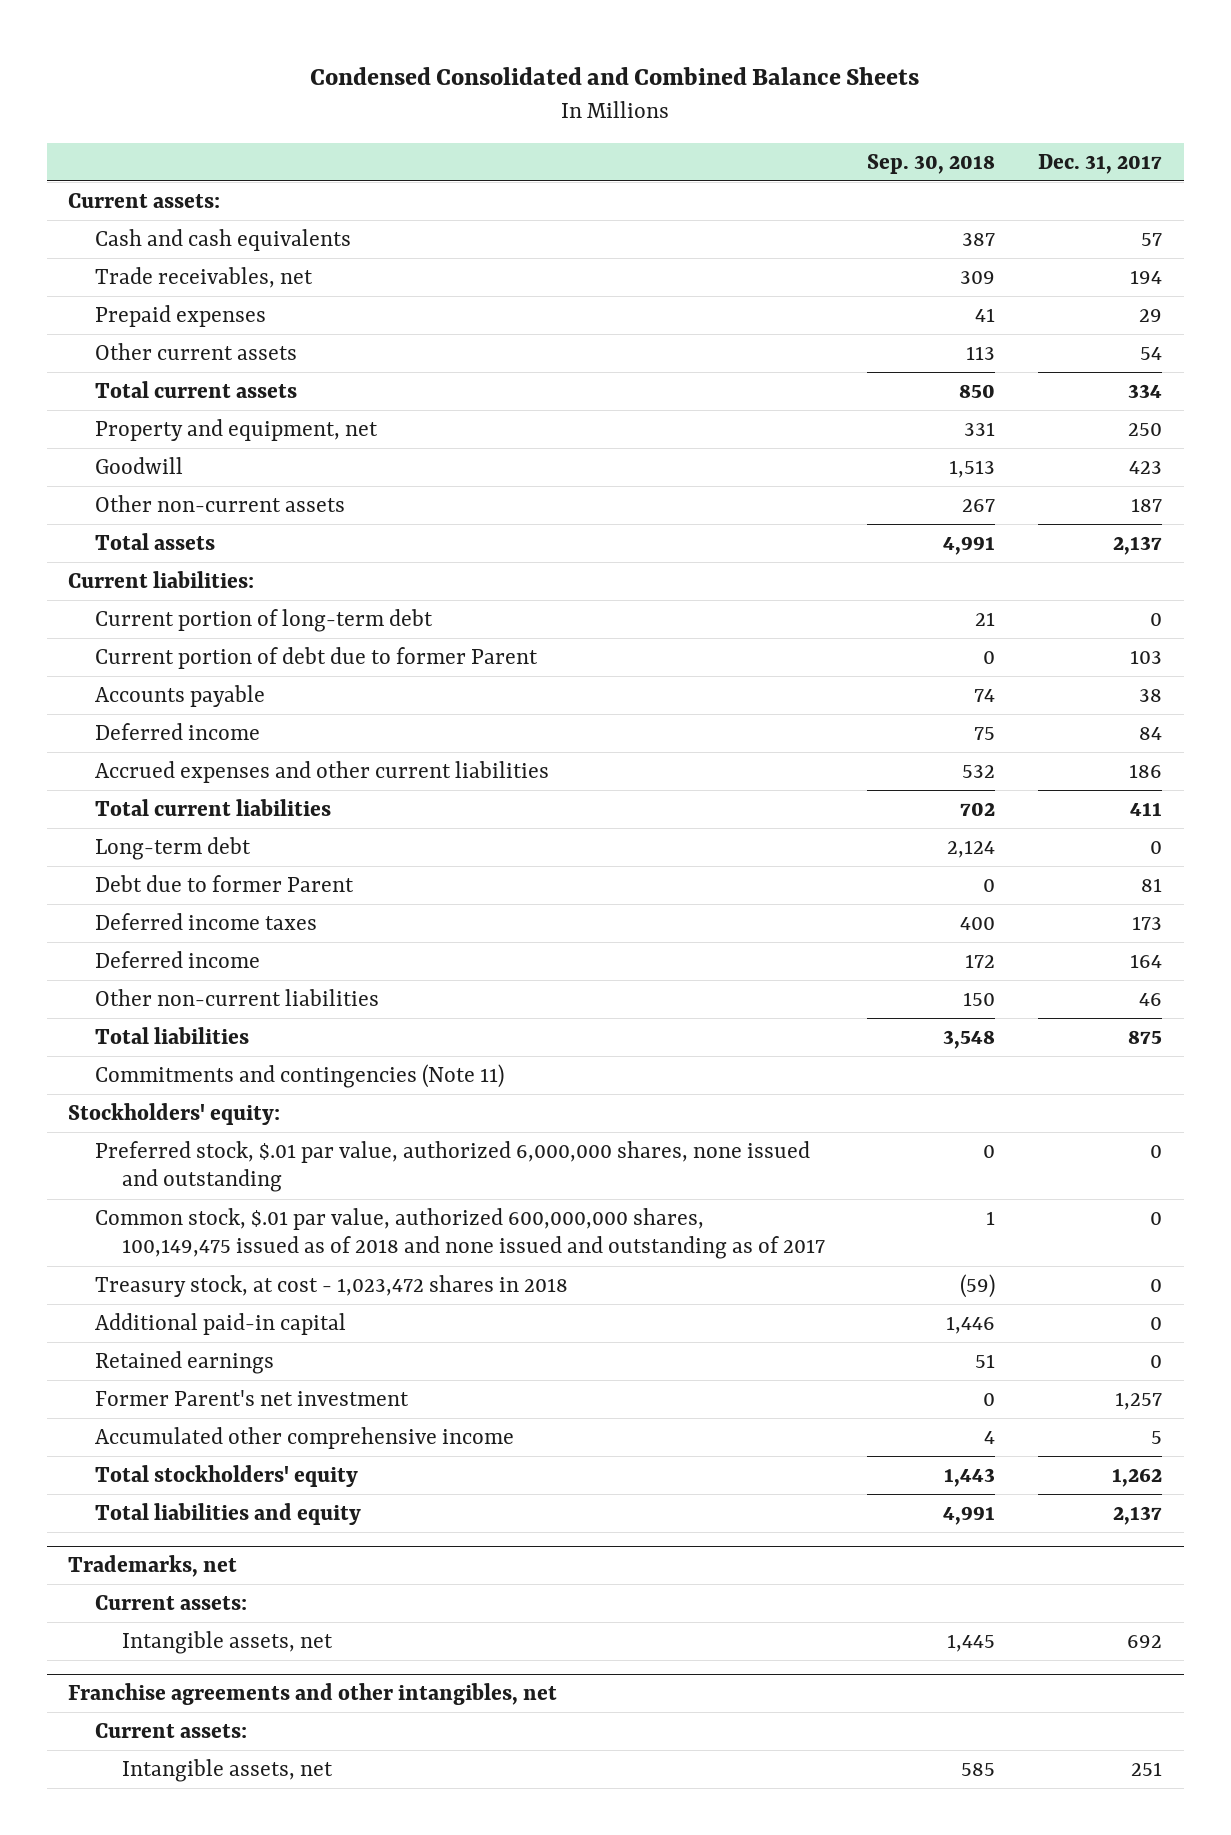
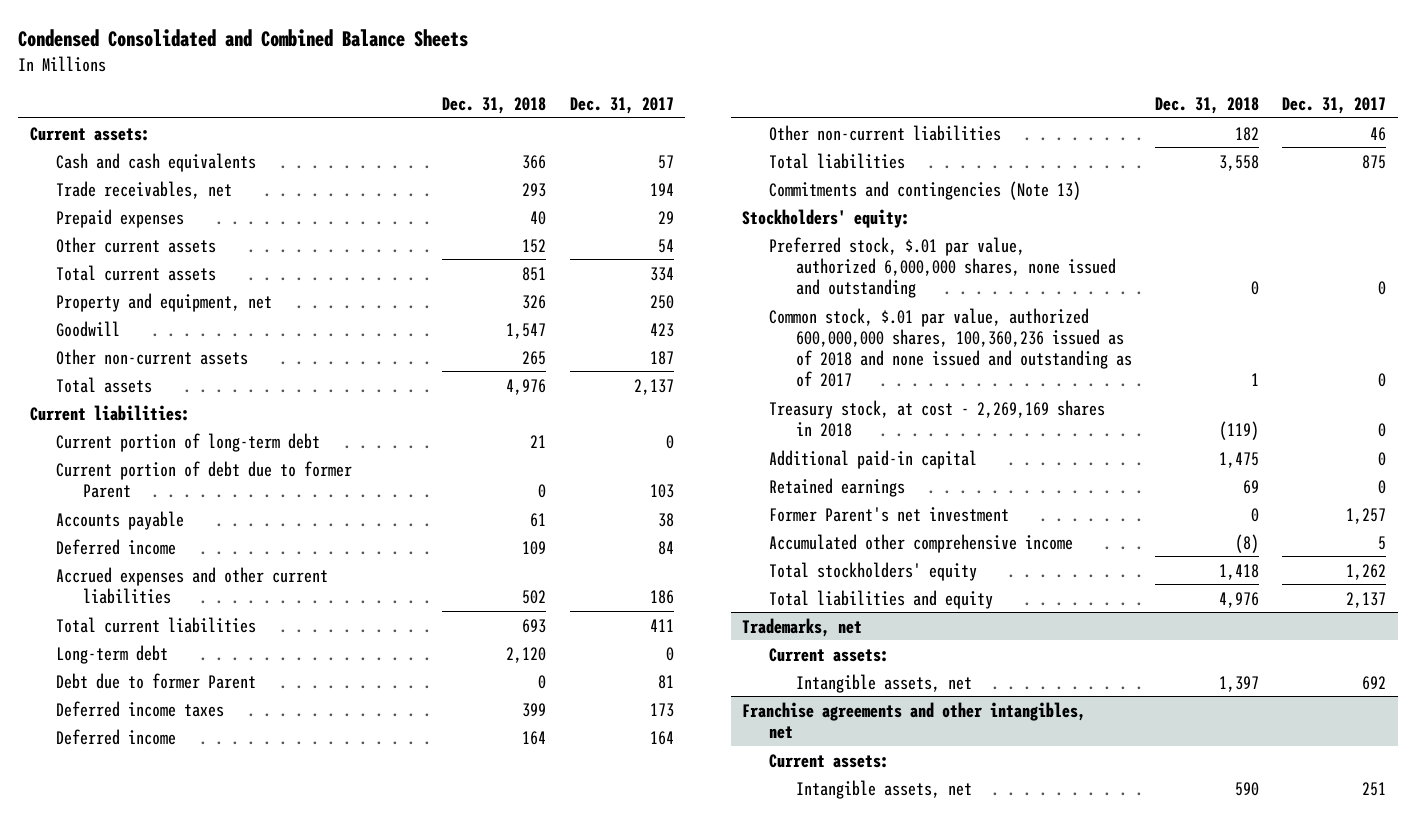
[867,153,996,174] Sep. 30, 2018 -> none
none -> [442,96,547,114] Dec. 31, 2018
[94,1064,504,1089] Commitments and contingencies (Note 11) -> [769,180,1082,200] Commitments and contingencies (Note 13)
[94,1208,825,1260] Common stock, $.01 par value, authorized 600,000,000 shares, 100,149,475 issued as of 2018 and none issued and outstanding as of 2017 -> [769,307,1132,388] Common stock, $.01 par value, authorized 600,000,000 shares, 100,360,236 issued as of 2018 and none issued and outstanding as of 2017
[94,1275,568,1298] Treasury stock, at cost - 1,023,472 shares in 2018 -> [769,399,1106,437] Treasury stock, at cost - 2,269,169 shares in 2018

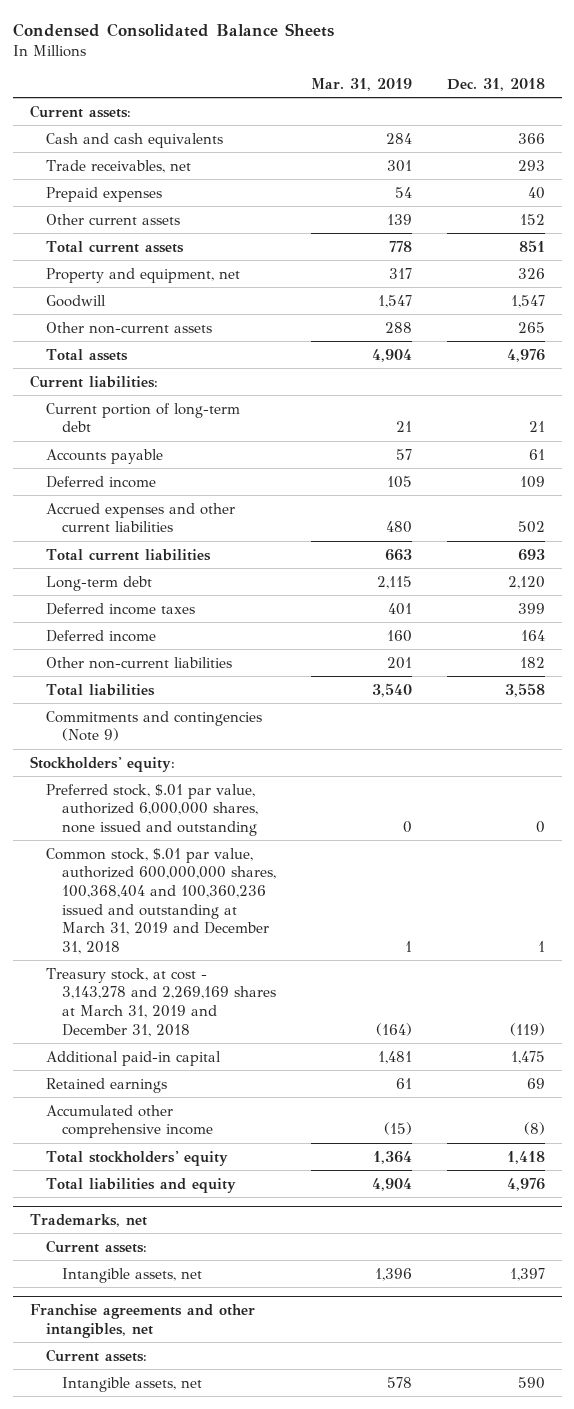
[18,29,469,48] Condensed Consolidated and Combined Balance Sheets -> [12,22,334,37] Condensed Consolidated Balance Sheets
[569,96,674,114] Dec. 31, 2017 -> none
none -> [310,78,412,92] Mar. 31, 2019
[56,460,353,498] Current portion of debt due to former Parent -> none
[56,672,257,689] Debt due to former Parent -> none
[769,180,1082,200] Commitments and contingencies (Note 13) -> [46,710,263,742] Commitments and contingencies (Note 9)
[769,307,1132,388] Common stock, $.01 par value, authorized 600,000,000 shares, 100,360,236 issued as of 2018 and none issued and outstanding as of 2017 -> [46,847,277,954] Common stock, $.01 par value, authorized 600,000,000 shares, 100,368,404 and 100,360,236 issued and outstanding at March 31, 2019 and December 31, 2018
[769,399,1106,437] Treasury stock, at cost - 2,269,169 shares in 2018 -> [46,967,277,1037] Treasury stock, at cost - 3,143,278 and 2,269,169 shares at March 31, 2019 and December 31, 2018
[769,506,1010,522] Former Parent's net investment -> none

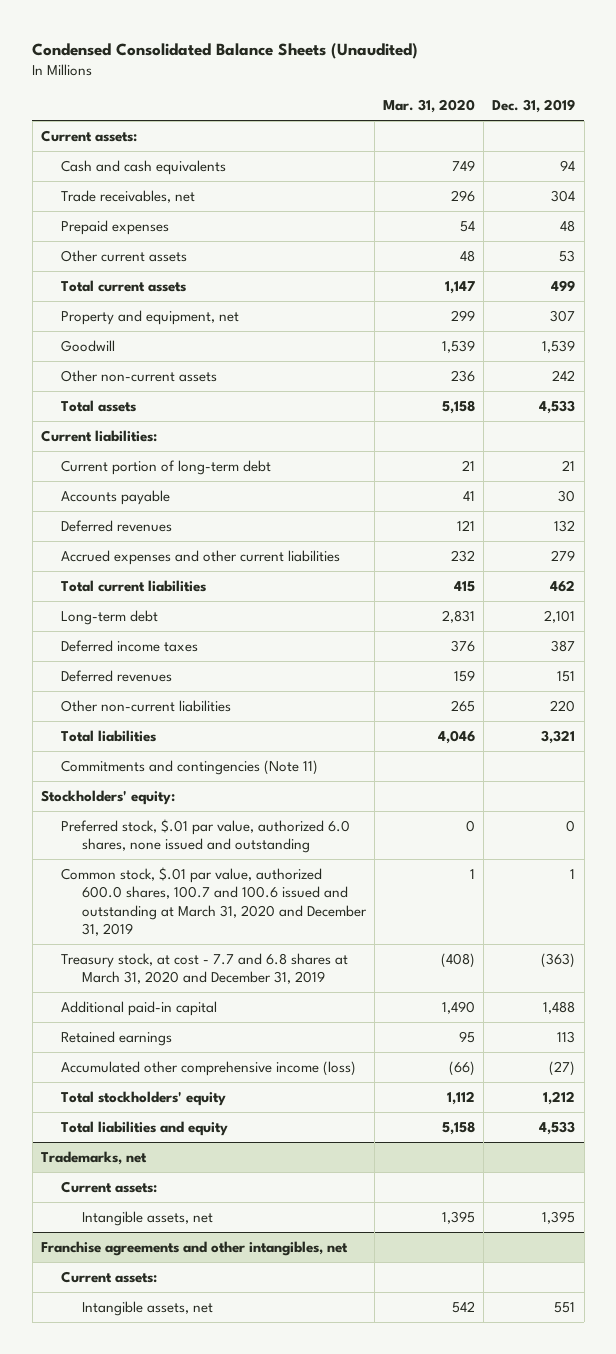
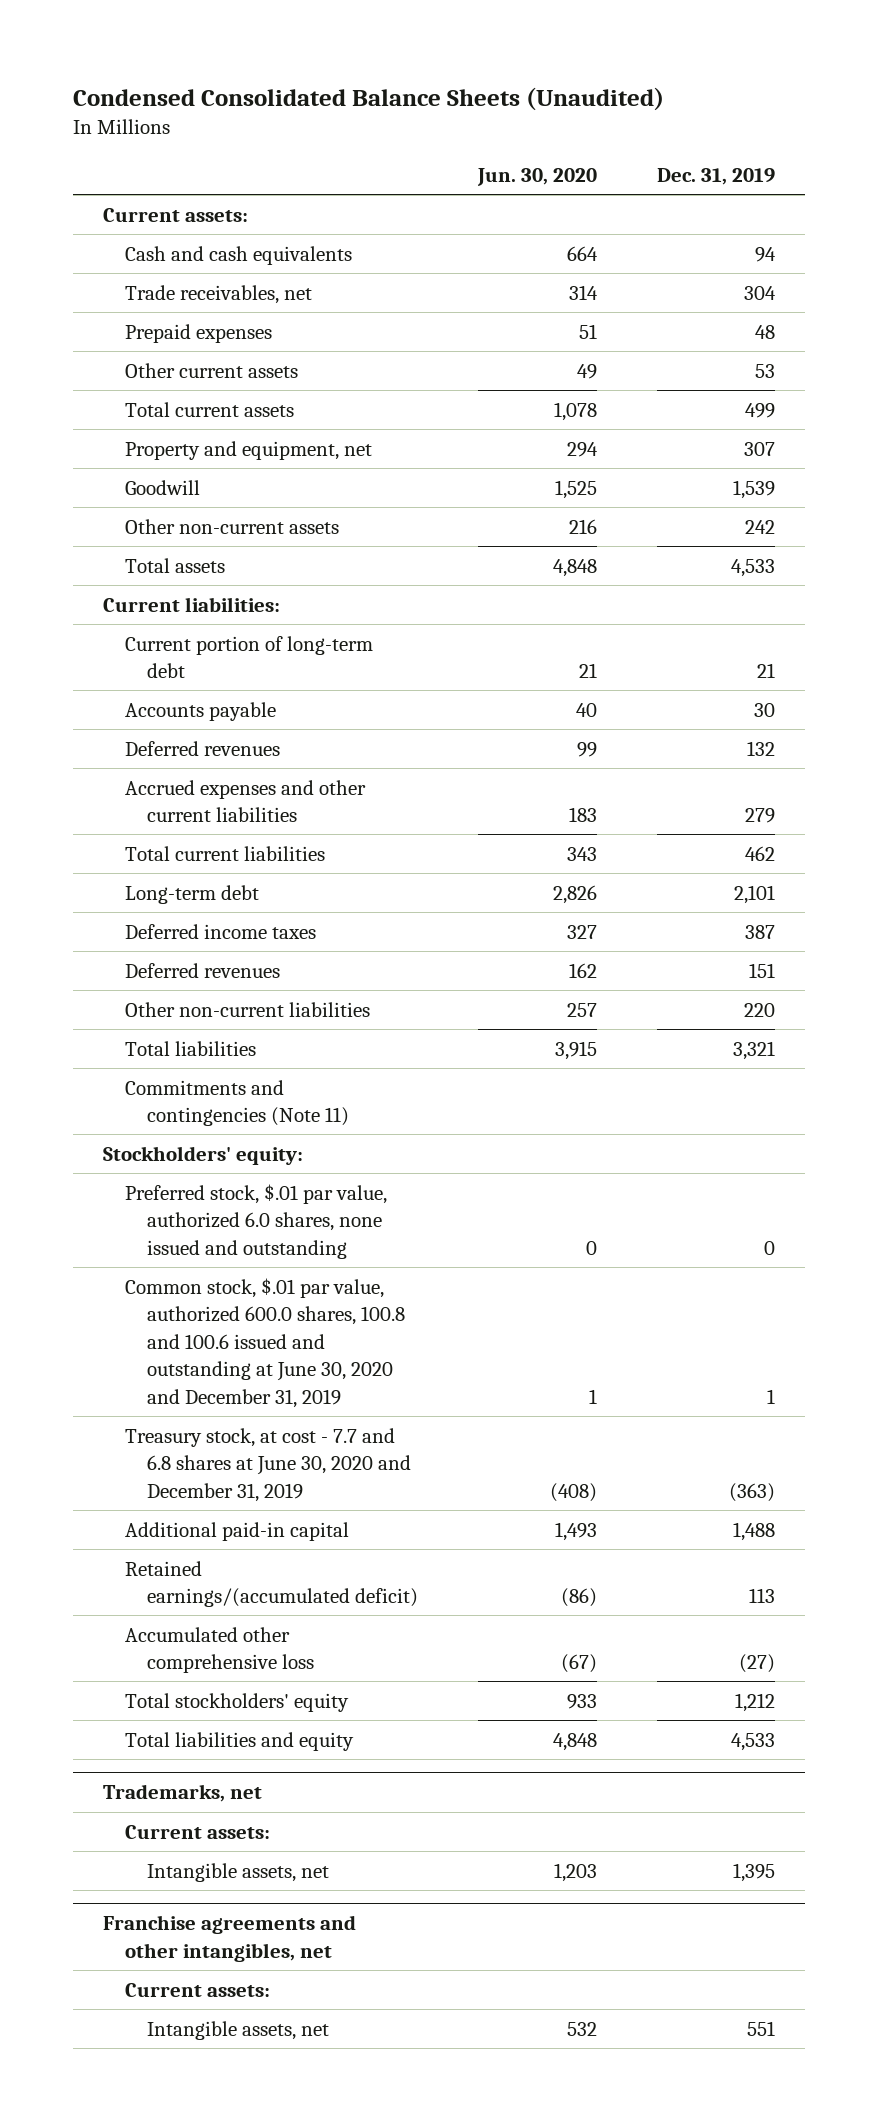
[383,99,476,114] Mar. 31, 2020 -> none
none -> [477,167,598,186] Jun. 30, 2020
[61,866,367,936] Common stock, $.01 par value, authorized 600.0 shares, 100.7 and 100.6 issued and outstanding at March 31, 2020 and December 31, 2019 -> [124,1277,406,1408] Common stock, $.01 par value, authorized 600.0 shares, 100.8 and 100.6 issued and outstanding at June 30, 2020 and December 31, 2019
[61,952,349,985] Treasury stock, at cost - 7.7 and 6.8 shares at March 31, 2020 and December 31, 2019 -> [124,1427,412,1502] Treasury stock, at cost - 7.7 and 6.8 shares at June 30, 2020 and December 31, 2019
[61,1030,173,1046] Retained earnings -> [124,1560,419,1608] Retained earnings/(accumulated deficit)
[61,1060,357,1076] Accumulated other comprehensive income (loss) -> [124,1626,315,1674] Accumulated other comprehensive loss

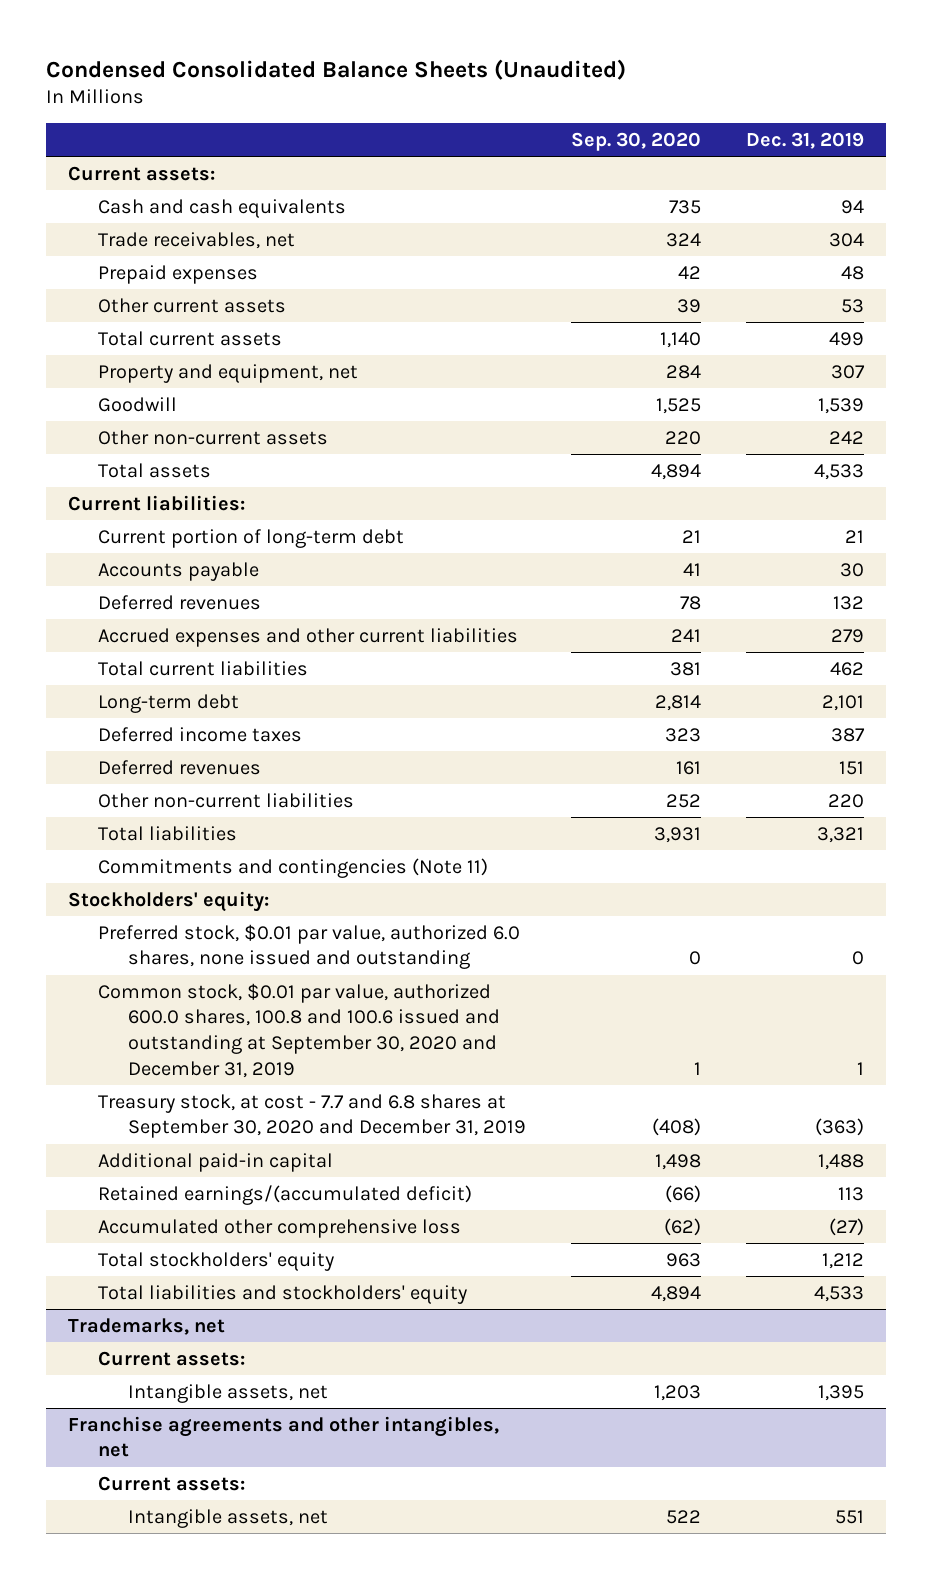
[477,167,598,186] Jun. 30, 2020 -> none
none -> [570,132,701,152] Sep. 30, 2020
[124,1183,387,1259] Preferred stock, $.01 par value, authorized 6.0 shares, none issued and outstanding -> [97,923,520,970] Preferred stock, $0.01 par value, authorized 6.0 shares, none issued and outstanding
[124,1277,406,1408] Common stock, $.01 par value, authorized 600.0 shares, 100.8 and 100.6 issued and outstanding at June 30, 2020 and December 31, 2019 -> [97,982,500,1078] Common stock, $0.01 par value, authorized 600.0 shares, 100.8 and 100.6 issued and outstanding at September 30, 2020 and December 31, 2019
[124,1427,412,1502] Treasury stock, at cost - 7.7 and 6.8 shares at June 30, 2020 and December 31, 2019 -> [97,1093,526,1139] Treasury stock, at cost - 7.7 and 6.8 shares at September 30, 2020 and December 31, 2019
[124,1731,354,1751] Total liabilities and equity -> [97,1284,467,1304] Total liabilities and stockholders' equity

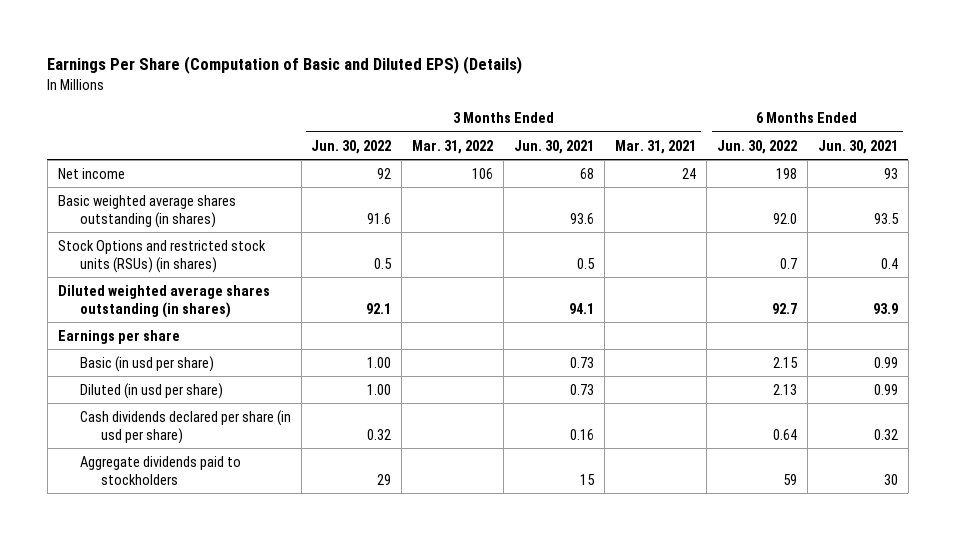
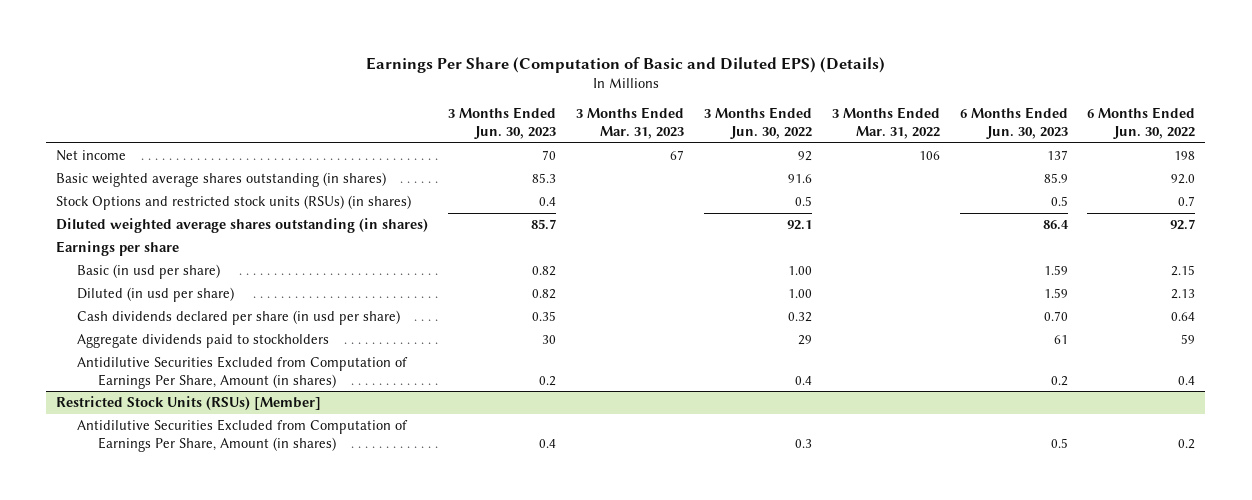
[514,139,595,154] Jun. 30, 2021 -> none
[614,139,696,154] Mar. 31, 2021 -> none
[817,139,898,154] Jun. 30, 2021 -> none
none -> [448,107,557,139] 3 Months Ended Jun. 30, 2023
none -> [576,107,685,139] 3 Months Ended Mar. 31, 2023
none -> [959,107,1068,139] 6 Months Ended Jun. 30, 2023
none -> [77,355,409,389] Antidilutive Securities Excluded from Computation of Earnings Per Share, Amount (in shares)
none -> [56,395,322,410] Restricted Stock Units (RSUs) [Member]
none -> [77,418,409,452] Antidilutive Securities Excluded from Computation of Earnings Per Share, Amount (in shares)

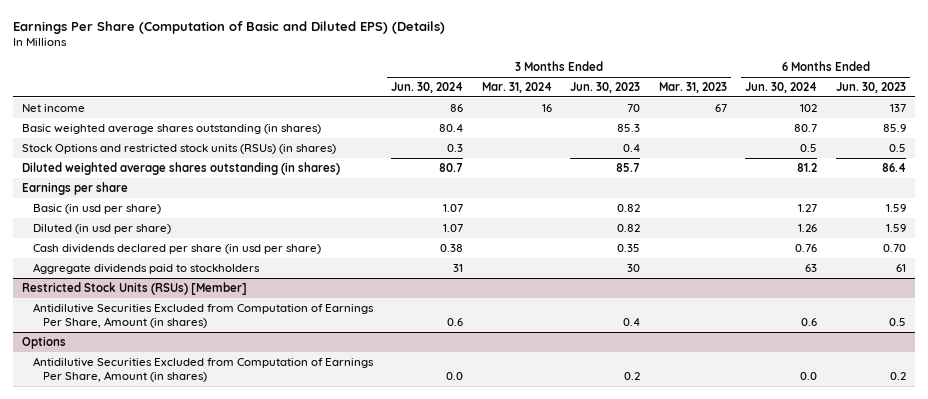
[703,107,812,139] 3 Months Ended Jun. 30, 2022 -> none
[831,107,940,139] 3 Months Ended Mar. 31, 2022 -> none
[1087,107,1196,139] 6 Months Ended Jun. 30, 2022 -> none
none -> [391,82,464,94] Jun. 30, 2024
none -> [481,82,552,94] Mar. 31, 2024
none -> [745,82,818,94] Jun. 30, 2024
[77,355,409,389] Antidilutive Securities Excluded from Computation of Earnings Per Share, Amount (in shares) -> none
none -> [22,335,67,349] Options
none -> [32,356,374,383] Antidilutive Securities Excluded from Computation of Earnings Per Share, Amount (in shares)

